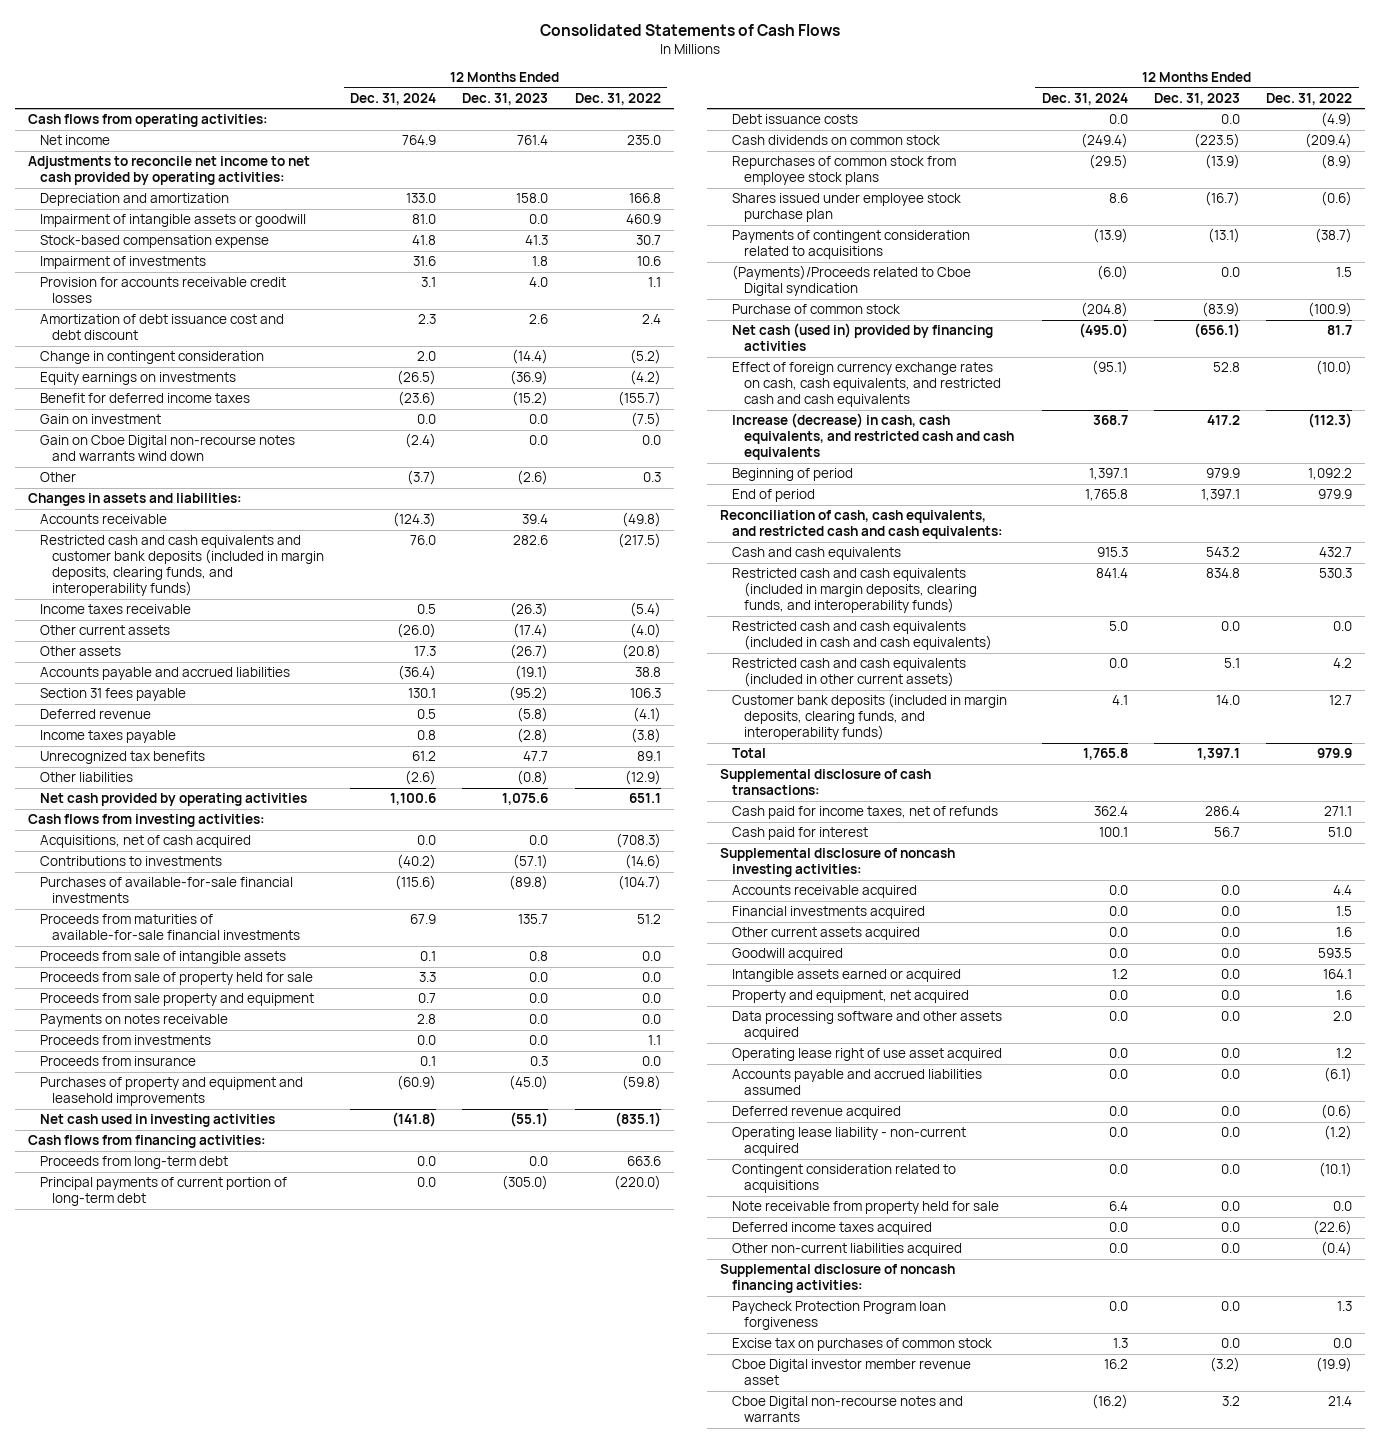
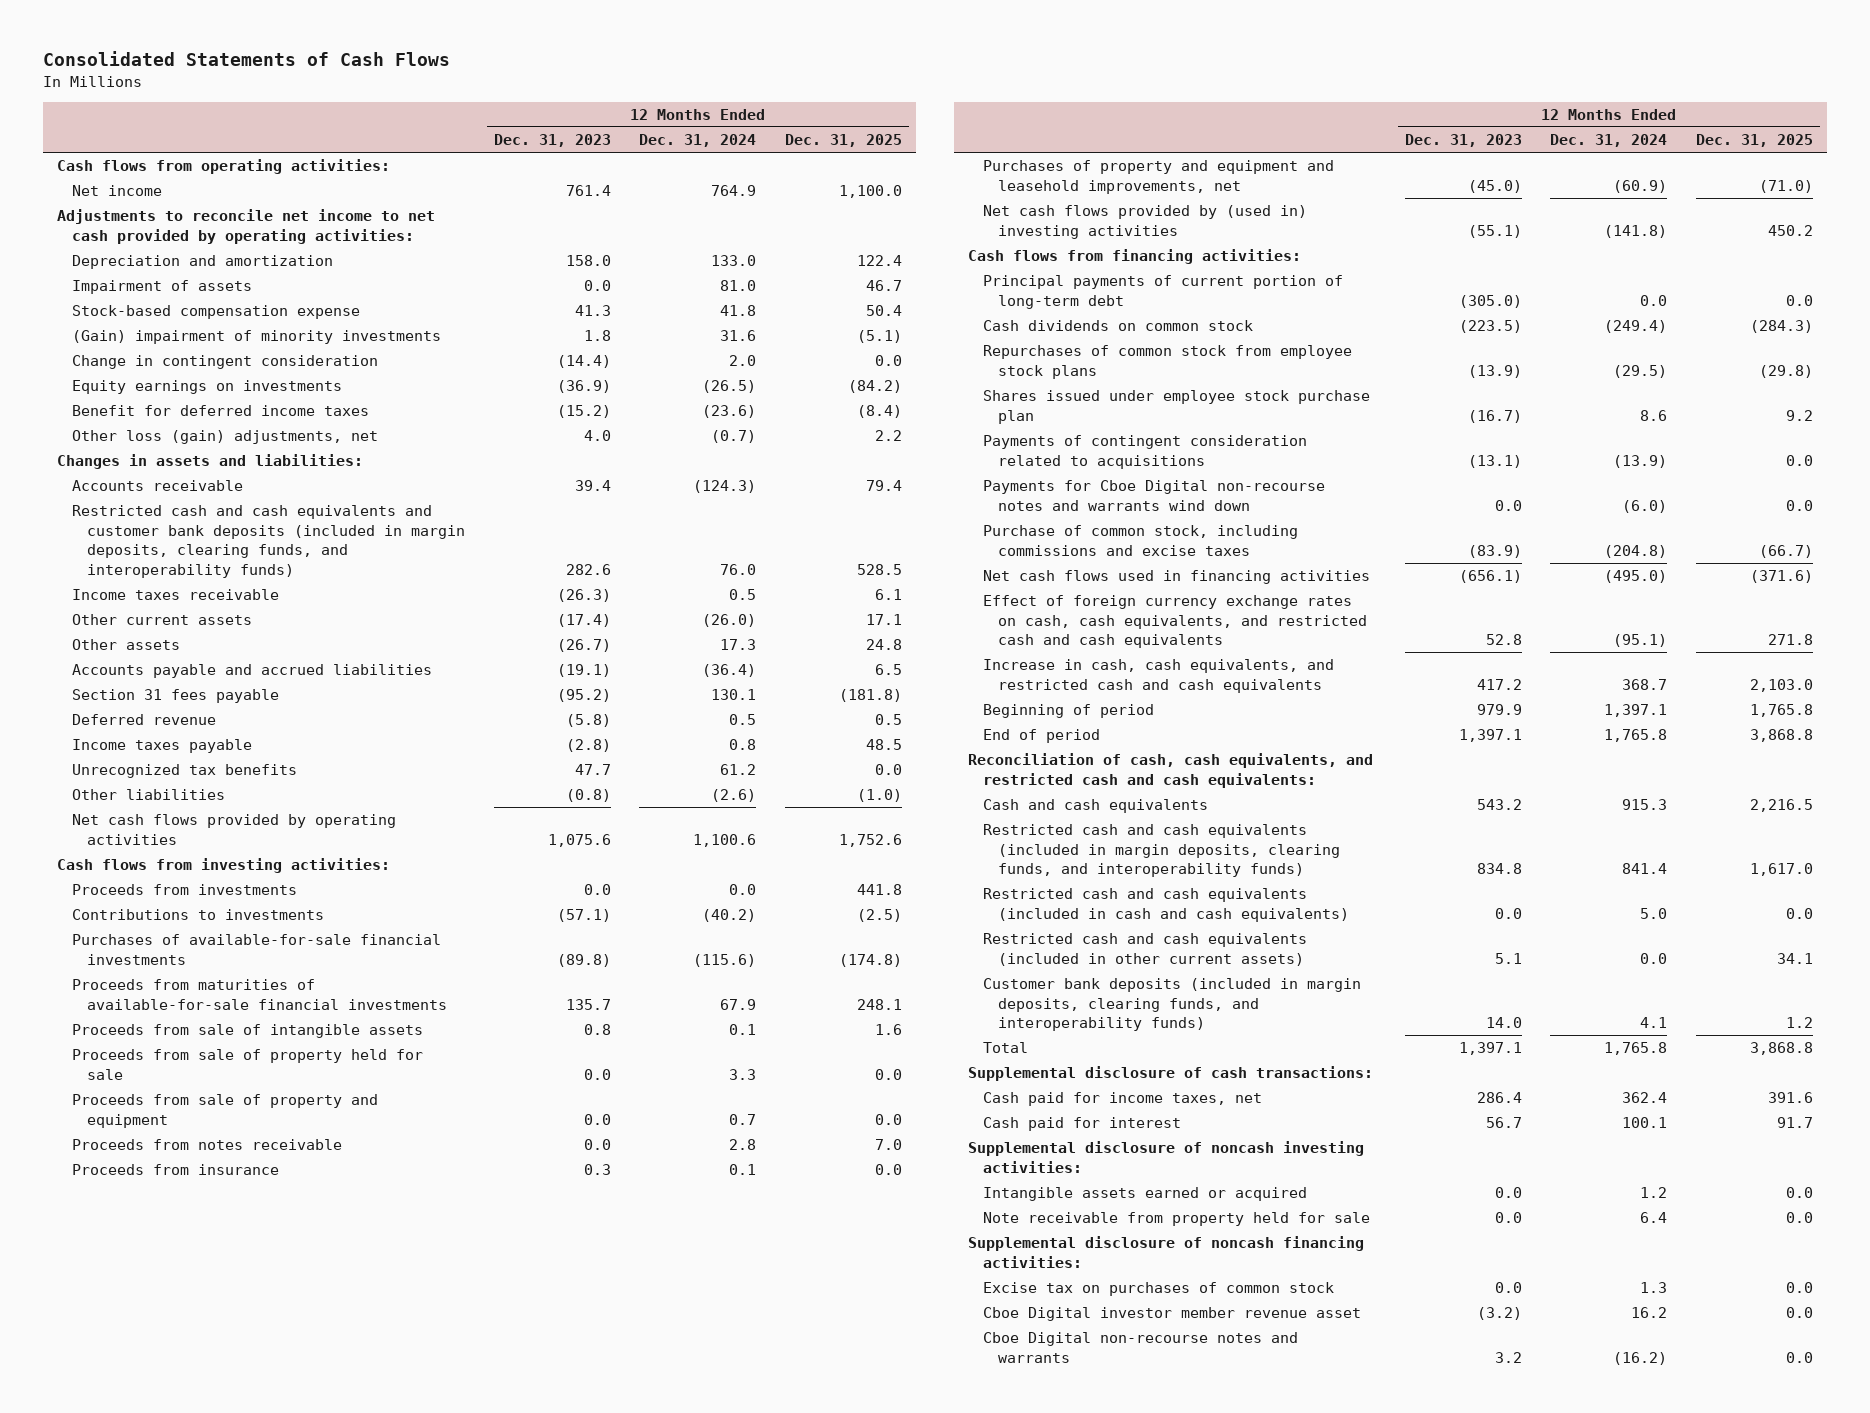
[574,92,661,105] Dec. 31, 2022 -> none
none -> [784,134,902,148] Dec. 31, 2025
[40,214,307,228] Impairment of intangible assets or goodwill -> [72,280,253,295] Impairment of assets
[40,277,287,304] Provision for accounts receivable credit losses -> none
[40,314,285,341] Amortization of debt issuance cost and debt discount -> none
[40,256,207,270] Impairment of investments -> [72,330,442,345] (Gain) impairment of minority investments
[40,414,162,425] Gain on investment -> none
[40,435,296,462] Gain on Cboe Digital non-recourse notes and warrants wind down -> none
[40,472,77,483] Other -> [72,430,379,445] Other loss (gain) adjustments, net
[407,470,437,486] (3.7) -> [711,430,757,444] (0.7)
[517,470,549,486] (2.6) -> [583,430,611,442] 4.0
[40,793,308,807] Net cash provided by operating activities -> [72,814,397,845] Net cash flows provided by operating activities
[40,835,252,849] Acquisitions, net of cash acquired -> none
[40,1035,212,1046] Proceeds from investments -> [72,884,298,896] Proceeds from investments
[40,993,315,1007] Proceeds from sale property and equipment -> [72,1094,379,1128] Proceeds from sale of property and equipment
[40,1014,229,1028] Payments on notes receivable -> [72,1139,343,1151] Proceeds from notes receivable
[40,1077,304,1107] Purchases of property and equipment and leasehold improvements -> [983,160,1335,194] Purchases of property and equipment and leasehold improvements, net
[40,1114,276,1128] Net cash used in investing activities -> [983,205,1308,239] Net cash flows provided by (used in) investing activities
[40,1156,229,1170] Proceeds from long-term debt -> none
[731,114,858,125] Debt issuance costs -> none
[731,265,971,297] (Payments)/Proceeds related to Cboe Digital syndication -> none
none -> [983,480,1326,511] Payments for Cboe Digital non-recourse notes and warrants wind down
[731,304,900,315] Purchase of common stock -> [983,525,1299,556] Purchase of common stock, including commissions and excise taxes
[731,323,993,352] Net cash (used in) provided by financing activities -> [983,570,1371,585] Net cash flows used in financing activities
[731,413,1014,461] Increase (decrease) in cash, cash equivalents, and restricted cash and cash equivalents -> [983,659,1335,693] Increase in cash, cash equivalents, and restricted cash and cash equivalents
[731,806,998,820] Cash paid for income taxes, net of refunds -> [983,1092,1263,1107] Cash paid for income taxes, net
[731,885,917,899] Accounts receivable acquired -> none
[731,906,925,920] Financial investments acquired -> none
[731,927,920,941] Other current assets acquired -> none
[731,948,843,962] Goodwill acquired -> none
[731,990,969,1004] Property and equipment, net acquired -> none
[731,1011,1002,1041] Data processing software and other assets acquired -> none
[731,1048,1002,1062] Operating lease right of use asset acquired -> none
[731,1069,982,1096] Accounts payable and accrued liabilities assumed -> none
[731,1106,901,1120] Deferred revenue acquired -> none
[731,1127,966,1157] Operating lease liability - non-current acquired -> none
[731,1164,956,1194] Contingent consideration related to acquisitions -> none
[731,1222,932,1236] Deferred income taxes acquired -> none
[731,1243,962,1257] Other non-current liabilities acquired -> none
[731,1301,946,1331] Paycheck Protection Program loan forgiveness -> none

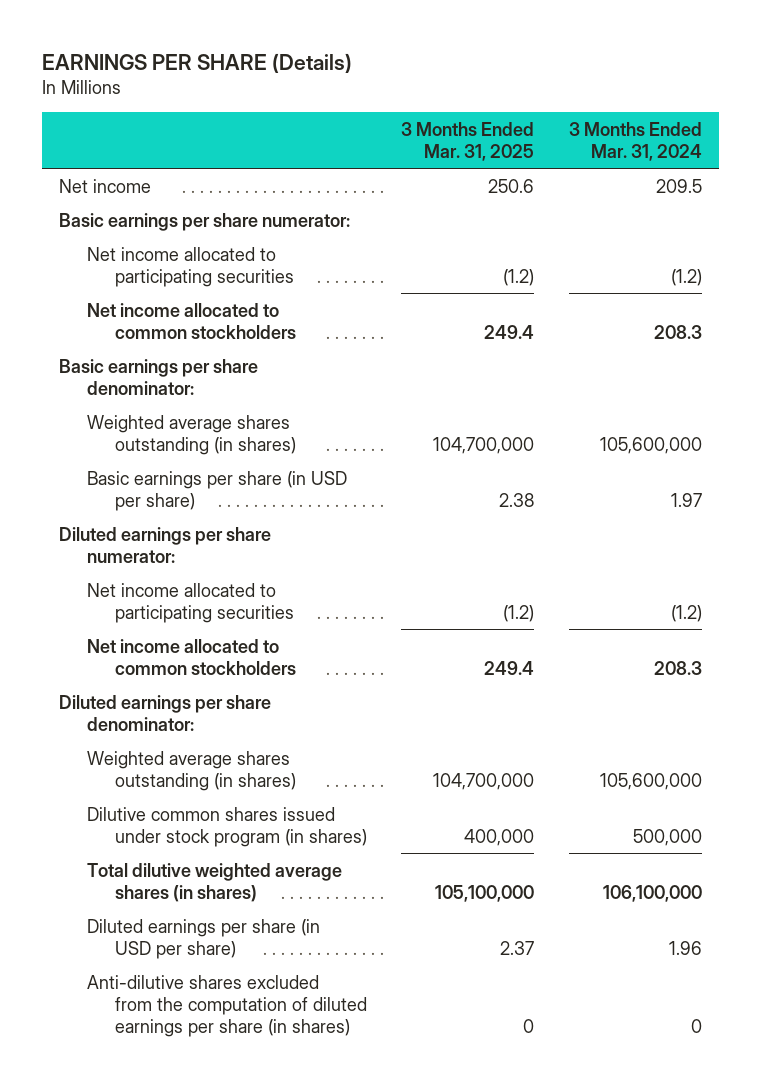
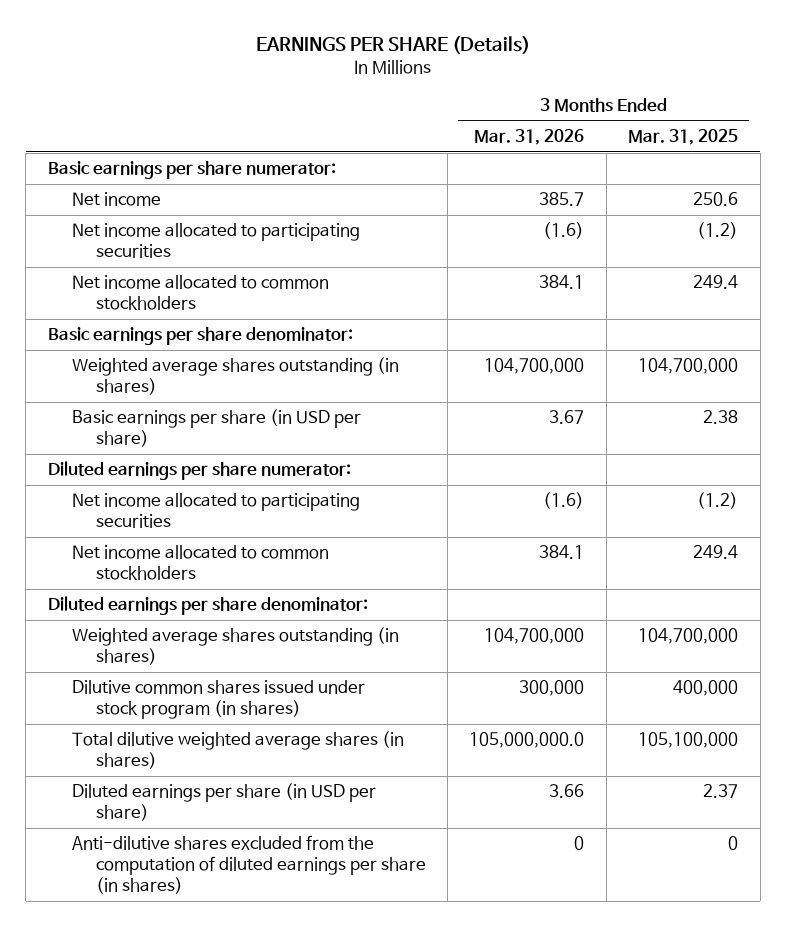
[568,121,702,161] 3 Months Ended Mar. 31, 2024 -> none
none -> [474,129,585,146] Mar. 31, 2026
[58,178,151,193] Net income -> [71,192,161,207] Net income

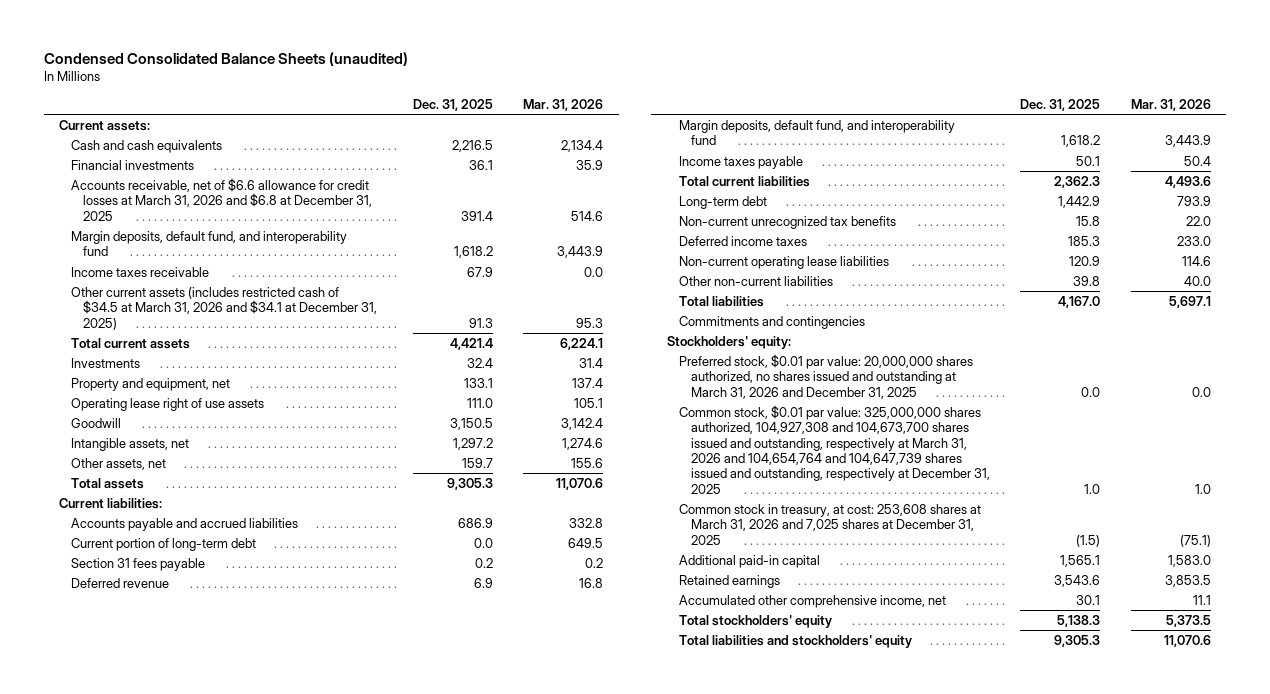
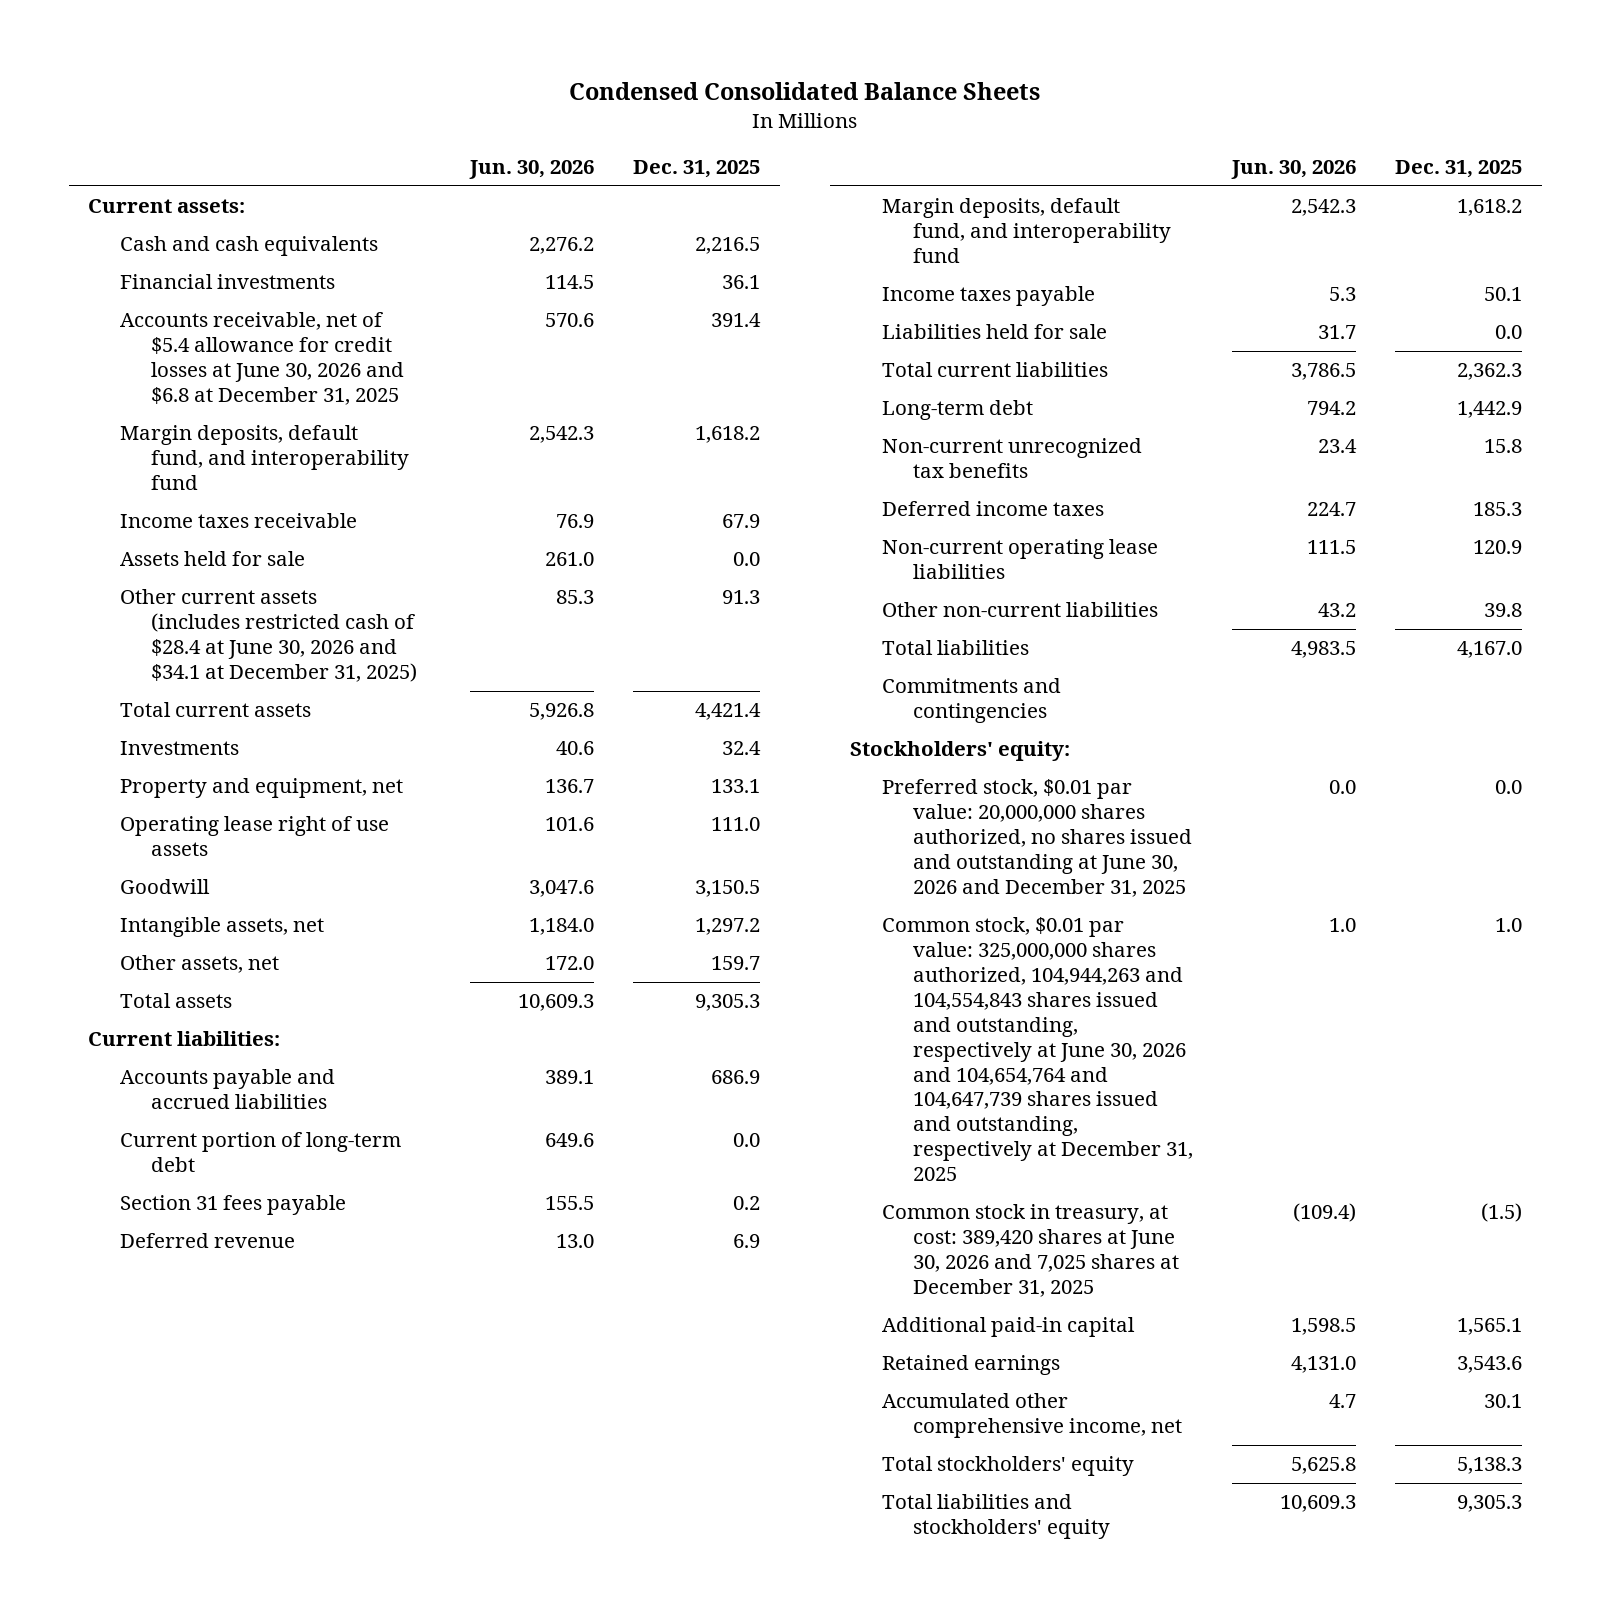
[43,51,408,66] Condensed Consolidated Balance Sheets (unaudited) -> [569,82,1041,101] Condensed Consolidated Balance Sheets
[523,98,604,111] Mar. 31, 2026 -> none
none -> [469,160,595,180] Jun. 30, 2026
[70,177,373,221] Accounts receivable, net of $6.6 allowance for credit losses at March 31, 2026 and $6.8 at December 31, 2025 -> [119,312,405,405] Accounts receivable, net of $5.4 allowance for credit losses at June 30, 2026 and $6.8 at December 31, 2025
none -> [119,551,305,567] Assets held for sale
[70,286,378,330] Other current assets (includes restricted cash of $34.5 at March 31, 2026 and $34.1 at December 31, 2025) -> [119,589,418,682] Other current assets (includes restricted cash of $28.4 at June 30, 2026 and $34.1 at December 31, 2025)
none -> [881,324,1107,340] Liabilities held for sale
[678,353,973,399] Preferred stock, $0.01 par value: 20,000,000 shares authorized, no shares issued and outstanding at March 31, 2026 and December 31, 2025 -> [881,779,1193,897] Preferred stock, $0.01 par value: 20,000,000 shares authorized, no shares issued and outstanding at June 30, 2026 and December 31, 2025
[678,404,990,494] Common stock, $0.01 par value: 325,000,000 shares authorized, 104,927,308 and 104,673,700 shares issued and outstanding, respectively at March 31, 2026 and 104,654,764 and 104,647,739 shares issued and outstanding, respectively at December 31, 2025 -> [881,917,1194,1182] Common stock, $0.01 par value: 325,000,000 shares authorized, 104,944,263 and 104,554,843 shares issued and outstanding, respectively at June 30, 2026 and 104,654,764 and 104,647,739 shares issued and outstanding, respectively at December 31, 2025
[678,503,981,545] Common stock in treasury, at cost: 253,608 shares at March 31, 2026 and 7,025 shares at December 31, 2025 -> [881,1204,1180,1297] Common stock in treasury, at cost: 389,420 shares at June 30, 2026 and 7,025 shares at December 31, 2025

